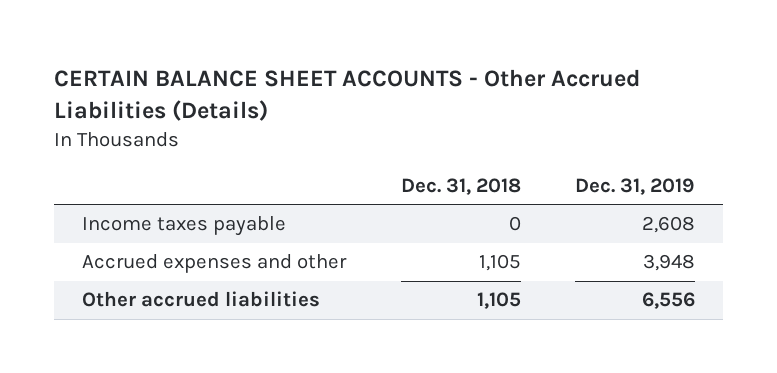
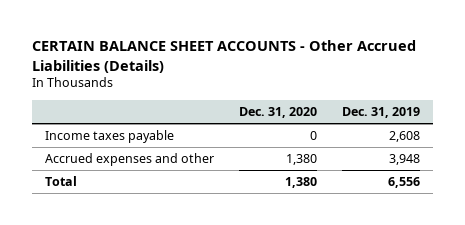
[400,177,521,195] Dec. 31, 2018 -> none
none -> [238,106,317,118] Dec. 31, 2020
[81,291,320,308] Other accrued liabilities -> [44,176,77,187] Total

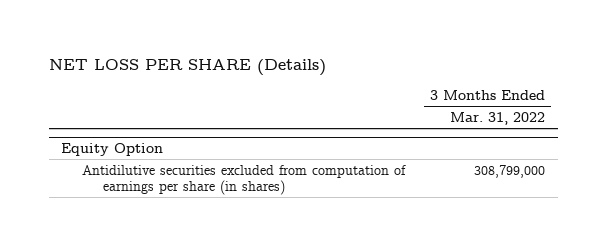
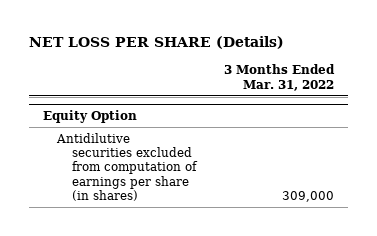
[474,164,546,178] 308,799,000 -> [281,190,334,202] 309,000

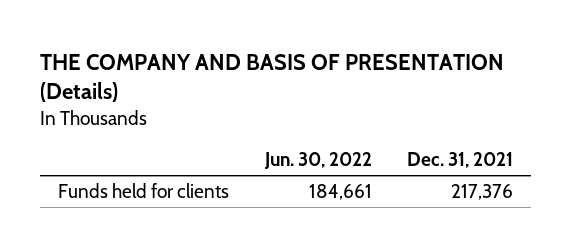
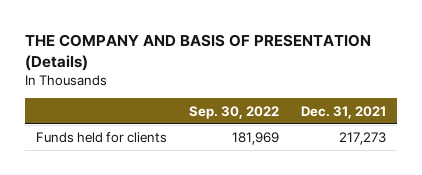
[263,152,372,170] Jun. 30, 2022 -> none
none -> [189,105,280,119] Sep. 30, 2022
[451,184,514,201] 217,376 -> [339,132,387,146] 217,273

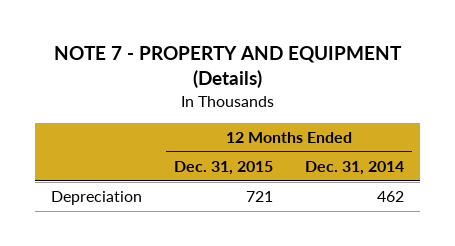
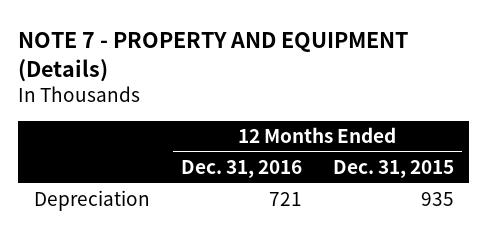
[305,161,405,176] Dec. 31, 2014 -> none
none -> [180,160,302,179] Dec. 31, 2016
[246,191,274,203] 721 -> [420,192,454,207] 935

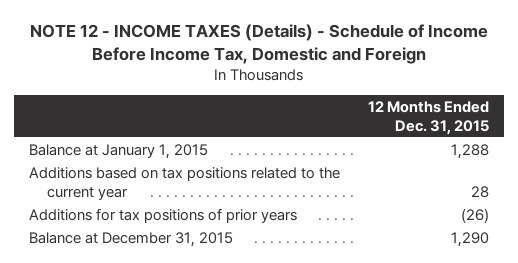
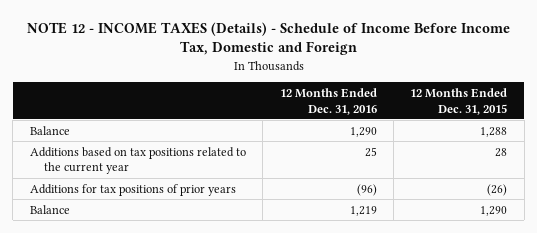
none -> [279,87,377,115] 12 Months Ended Dec. 31, 2016
[28,143,208,159] Balance at January 1, 2015 -> [29,125,70,135] Balance
[28,231,233,247] Balance at December 31, 2015 -> [29,204,70,214] Balance

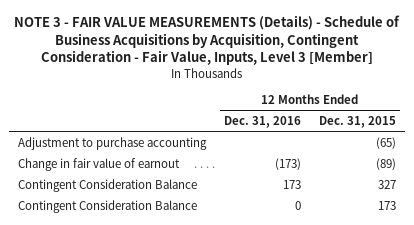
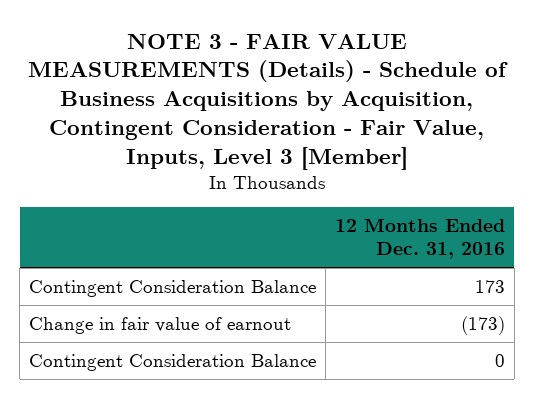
[318,115,396,128] Dec. 31, 2015 -> none
[18,136,208,150] Adjustment to purchase accounting -> none
[18,157,181,171] Change in fair value of earnout -> [29,316,292,334] Change in fair value of earnout

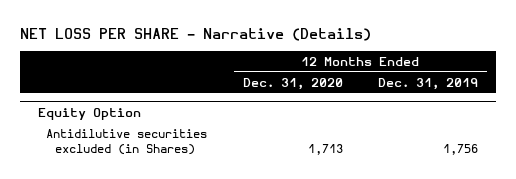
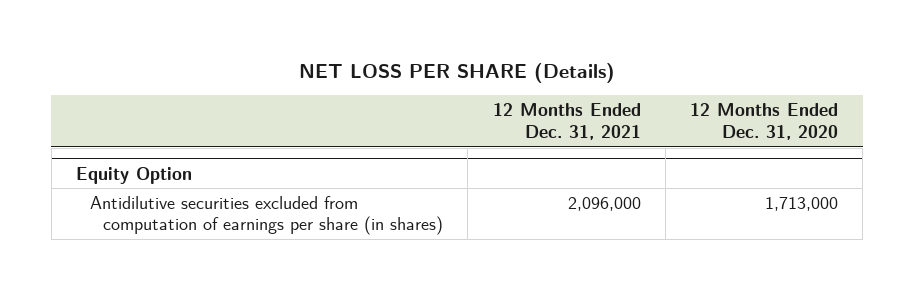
[20,27,372,41] NET LOSS PER SHARE - Narrative (Details) -> [298,63,615,84] NET LOSS PER SHARE (Details)
[378,77,479,90] Dec. 31, 2019 -> none
none -> [492,103,641,140] 12 Months Ended Dec. 31, 2021
[46,129,208,156] Antidilutive securities excluded (in Shares) -> [89,195,444,236] Antidilutive securities excluded from computation of earnings per share (in shares)
[307,144,343,156] 1,713 -> [764,196,838,211] 1,713,000

